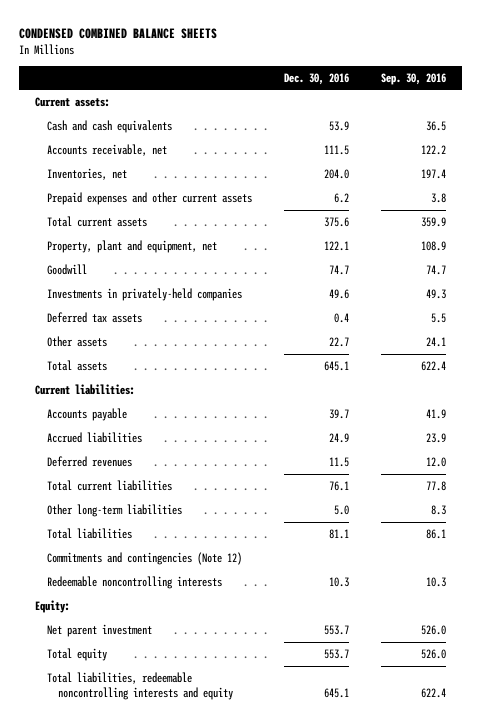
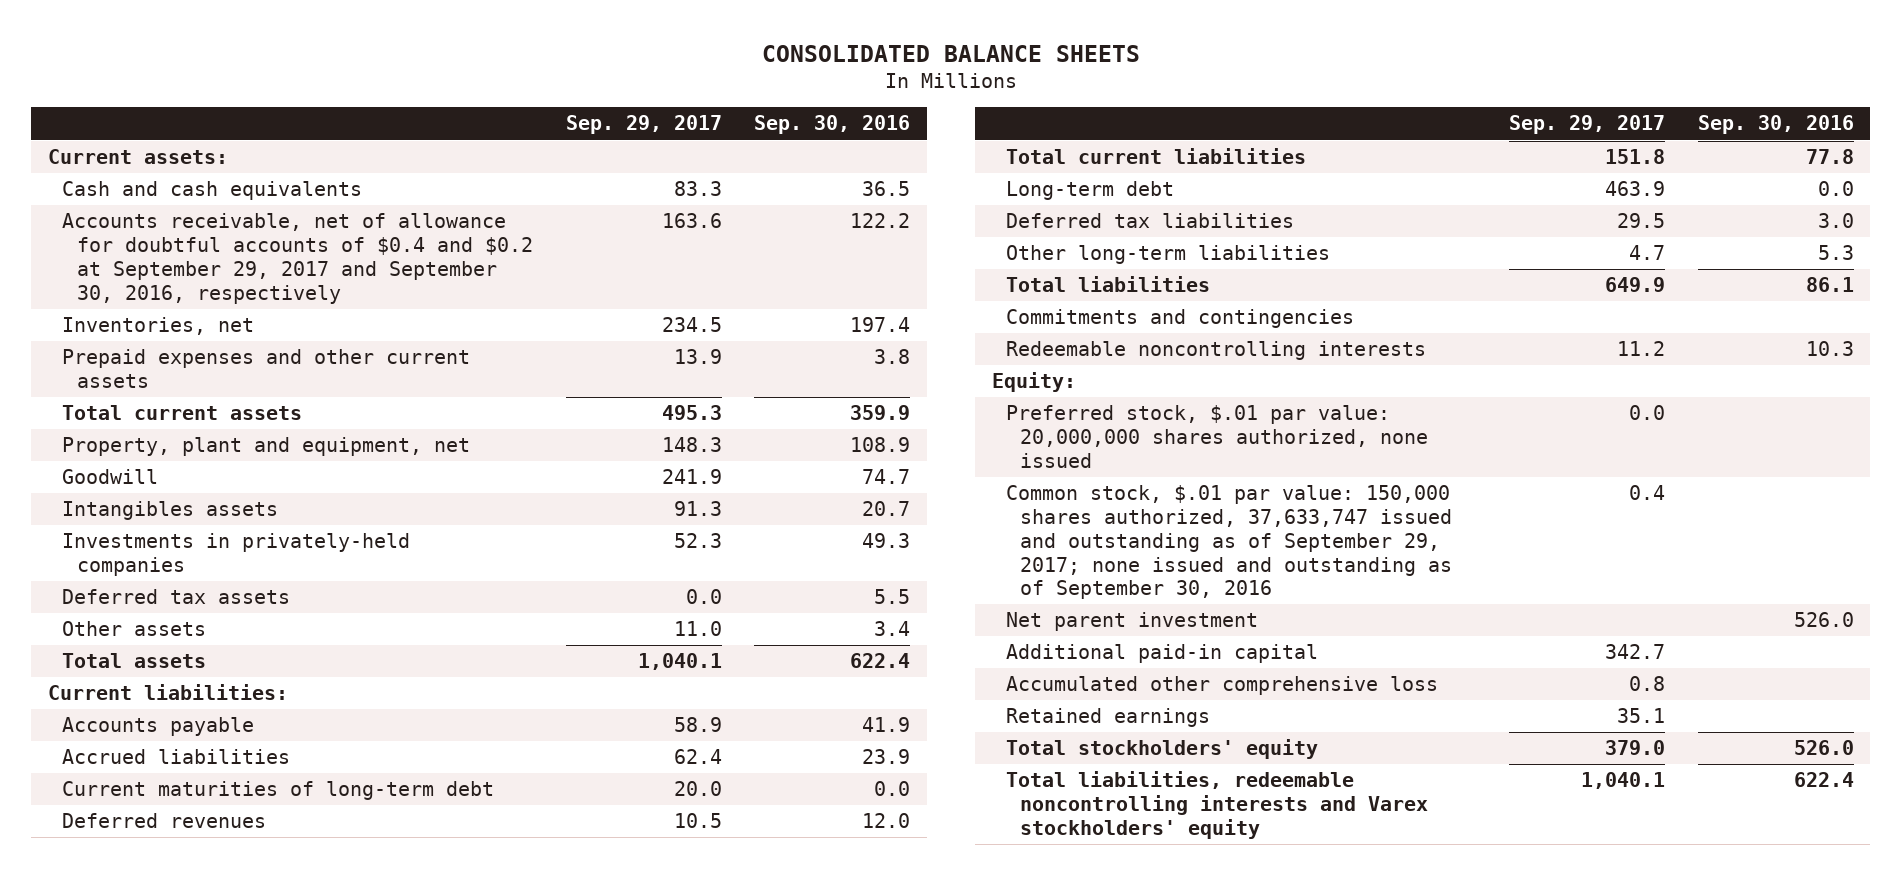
[19,27,218,39] CONDENSED COMBINED BALANCE SHEETS -> [761,44,1140,62] CONSOLIDATED BALANCE SHEETS
[283,72,349,85] Dec. 30, 2016 -> none
none -> [565,115,722,135] Sep. 29, 2017
[46,143,167,156] Accounts receivable, net -> [62,213,533,304] Accounts receivable, net of allowance for doubtful accounts of $0.4 and $0.2 at September 29, 2017 and September 30, 2016, respectively
none -> [62,501,279,521] Intangibles assets
[425,336,446,347] 24.1 -> [874,621,911,637] 3.4
none -> [62,781,495,801] Current maturities of long-term debt
none -> [1005,181,1174,201] Long-term debt
none -> [1005,213,1294,229] Deferred tax liabilities
[430,504,446,515] 8.3 -> [1817,245,1854,261] 5.3
[46,551,242,565] Commitments and contingencies (Note 12) -> [1005,309,1354,329] Commitments and contingencies
none -> [1005,405,1429,468] Preferred stock, $.01 par value: 20,000,000 shares authorized, none issued
none -> [1005,485,1453,600] Common stock, $.01 par value: 150,000 shares authorized, 37,633,747 issued and outstanding as of September 29, 2017; none issued and outstanding as of September 30, 2016
none -> [1005,644,1318,664] Additional paid-in capital
none -> [1005,676,1438,696] Accumulated other comprehensive loss
none -> [1005,708,1210,728] Retained earnings
[46,647,107,661] Total equity -> [1005,739,1318,760] Total stockholders' equity
[46,671,234,700] Total liabilities, redeemable noncontrolling interests and equity -> [1005,771,1429,839] Total liabilities, redeemable noncontrolling interests and Varex stockholders' equity

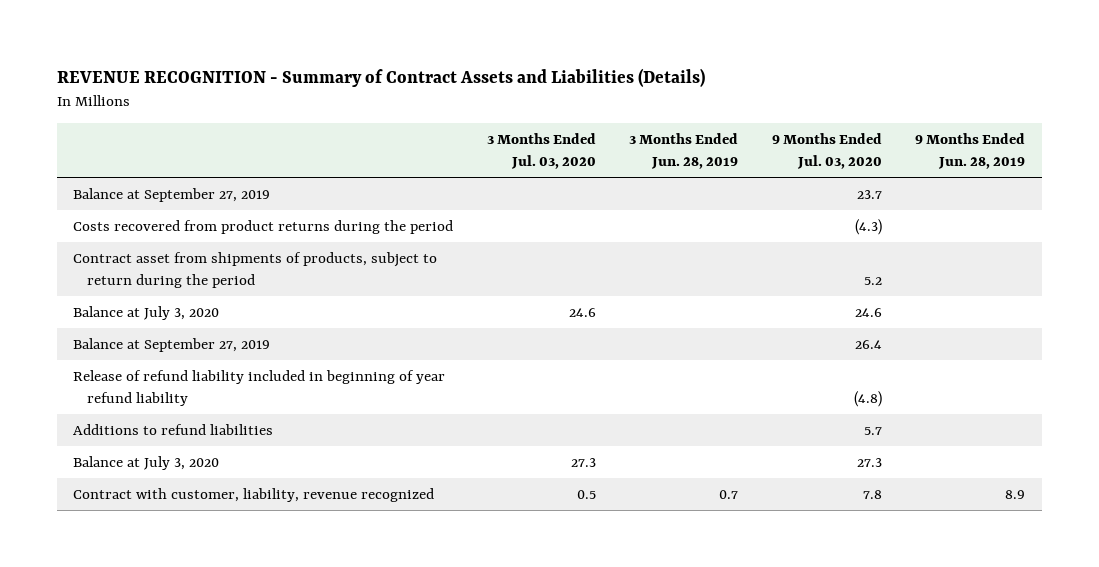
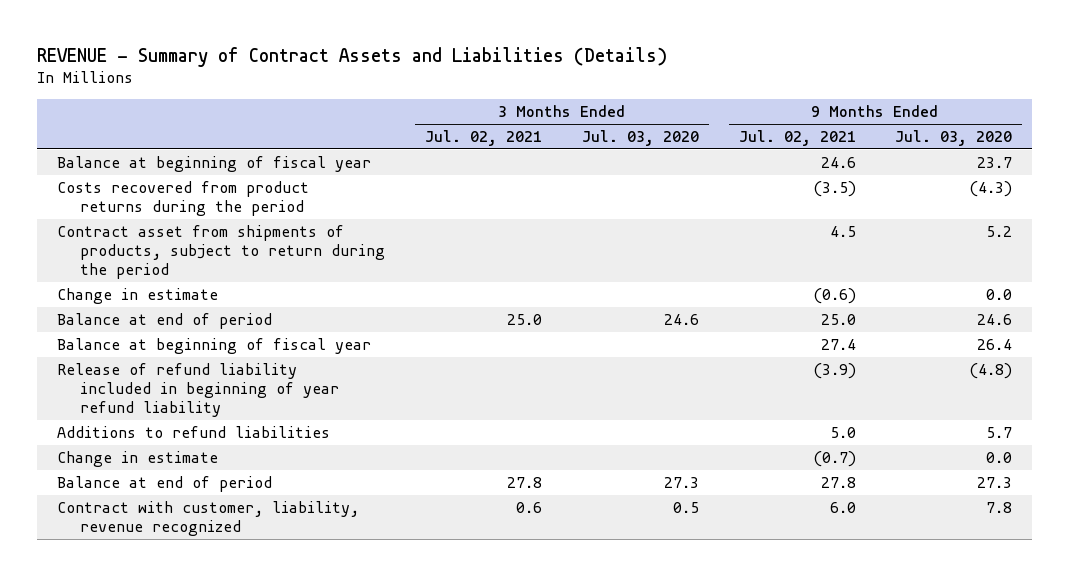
[56,68,705,88] REVENUE RECOGNITION - Summary of Contract Assets and Liabilities (Details) -> [36,46,667,67] REVENUE - Summary of Contract Assets and Liabilities (Details)
[629,133,739,170] 3 Months Ended Jun. 28, 2019 -> none
[915,133,1026,170] 9 Months Ended Jun. 28, 2019 -> none
none -> [425,130,543,147] Jul. 02, 2021
none -> [738,130,856,147] Jul. 02, 2021
[73,187,271,202] Balance at September 27, 2019 -> [56,155,371,172] Balance at beginning of fiscal year
none -> [56,287,218,304] Change in estimate
[73,305,220,320] Balance at July 3, 2020 -> [56,312,272,329] Balance at end of period
[73,337,271,352] Balance at September 27, 2019 -> [56,337,371,354] Balance at beginning of fiscal year
none -> [56,450,218,467] Change in estimate
[73,455,220,470] Balance at July 3, 2020 -> [56,475,272,492] Balance at end of period

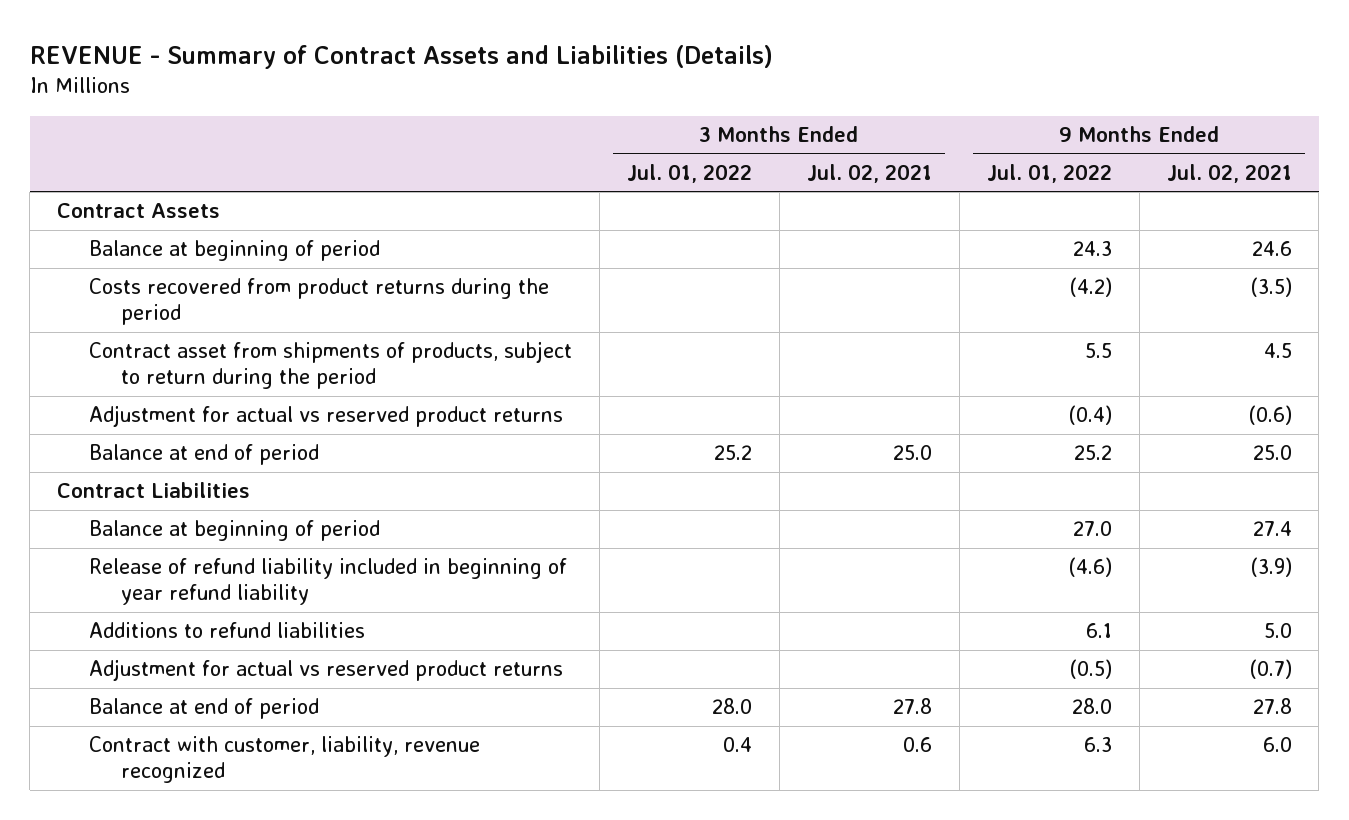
[581,130,699,147] Jul. 03, 2020 -> none
[895,130,1013,147] Jul. 03, 2020 -> none
none -> [626,163,752,183] Jul. 01, 2022
none -> [986,163,1112,183] Jul. 01, 2022
none -> [57,203,221,219] Contract Assets
[56,155,371,172] Balance at beginning of fiscal year -> [88,240,380,262] Balance at beginning of period
[56,287,218,304] Change in estimate -> [88,405,563,428] Adjustment for actual vs reserved product returns
none -> [57,482,251,499] Contract Liabilities
[56,337,371,354] Balance at beginning of fiscal year -> [88,520,380,542] Balance at beginning of period
[56,450,218,467] Change in estimate -> [88,659,563,682] Adjustment for actual vs reserved product returns

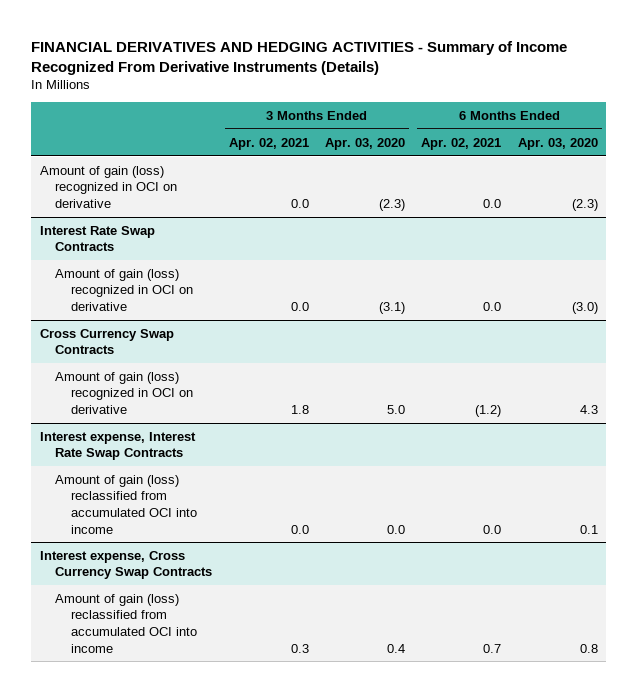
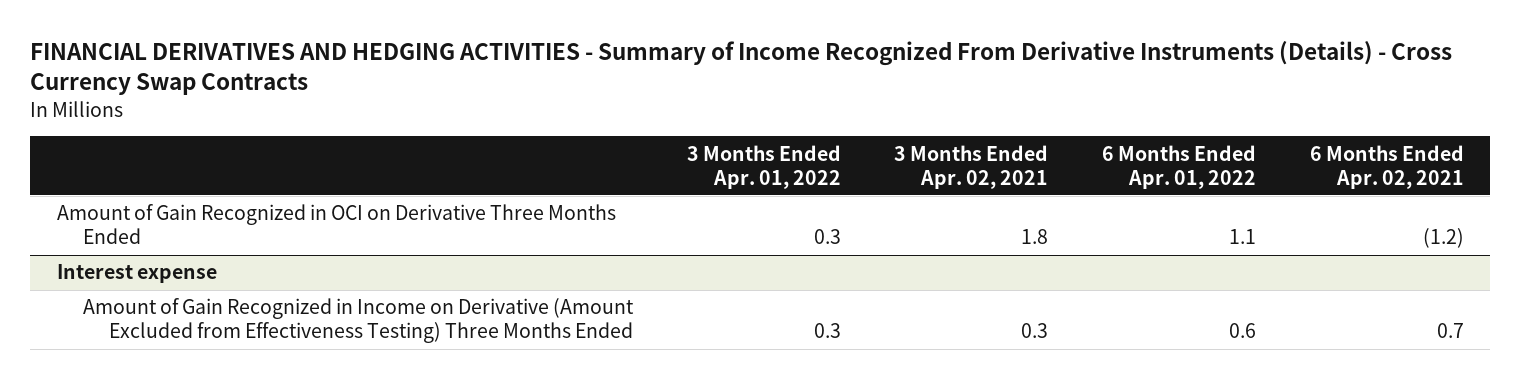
[31,40,568,75] FINANCIAL DERIVATIVES AND HEDGING ACTIVITIES - Summary of Income Recognized From Derivative Instruments (Details) -> [29,41,1452,96] FINANCIAL DERIVATIVES AND HEDGING ACTIVITIES - Summary of Income Recognized From Derivative Instruments (Details) - Cross Currency Swap Contracts
[325,137,406,150] Apr. 03, 2020 -> none
[517,137,598,150] Apr. 03, 2020 -> none
none -> [686,144,841,189] 3 Months Ended Apr. 01, 2022
none -> [1101,144,1256,189] 6 Months Ended Apr. 01, 2022
[39,225,155,252] Interest Rate Swap Contracts -> none
[55,268,194,311] Amount of gain (loss) recognized in OCI on derivative -> none
[55,371,194,414] Amount of gain (loss) recognized in OCI on derivative -> none
[39,431,196,461] Interest expense, Interest Rate Swap Contracts -> none
[39,550,213,580] Interest expense, Cross Currency Swap Contracts -> none
[55,593,198,653] Amount of gain (loss) reclassified from accumulated OCI into income -> none
[39,165,178,208] Amount of gain (loss) recognized in OCI on derivative -> [56,204,616,245] Amount of Gain Recognized in OCI on Derivative Three Months Ended
[290,198,309,208] 0.0 -> [1021,229,1049,245] 1.8
[483,198,502,208] 0.0 -> [1422,228,1464,249] (1.2)
[39,328,174,355] Cross Currency Swap Contracts -> [56,264,217,284] Interest expense
[55,474,198,534] Amount of gain (loss) reclassified from accumulated OCI into income -> [82,298,634,344] Amount of Gain Recognized in Income on Derivative (Amount Excluded from Effectiveness Testing) Three Months Ended
[290,524,309,534] 0.0 -> [1021,323,1049,339] 0.3
[483,524,502,534] 0.0 -> [1436,323,1464,339] 0.7

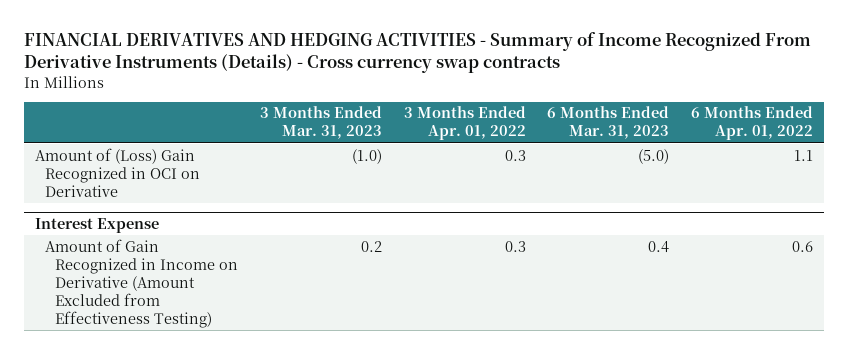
[29,41,1452,96] FINANCIAL DERIVATIVES AND HEDGING ACTIVITIES - Summary of Income Recognized From Derivative Instruments (Details) - Cross Currency Swap Contracts -> [23,32,811,74] FINANCIAL DERIVATIVES AND HEDGING ACTIVITIES - Summary of Income Recognized From Derivative Instruments (Details) - Cross currency swap contracts
[894,144,1049,189] 3 Months Ended Apr. 02, 2021 -> none
[1309,144,1464,189] 6 Months Ended Apr. 02, 2021 -> none
none -> [259,106,382,140] 3 Months Ended Mar. 31, 2023
none -> [547,106,670,140] 6 Months Ended Mar. 31, 2023
[56,204,616,245] Amount of Gain Recognized in OCI on Derivative Three Months Ended -> [34,147,200,197] Amount of (Loss) Gain Recognized in OCI on Derivative
[56,264,217,284] Interest expense -> [34,217,159,233] Interest Expense
[82,298,634,344] Amount of Gain Recognized in Income on Derivative (Amount Excluded from Effectiveness Testing) Three Months Ended -> [44,238,239,328] Amount of Gain Recognized in Income on Derivative (Amount Excluded from Effectiveness Testing)

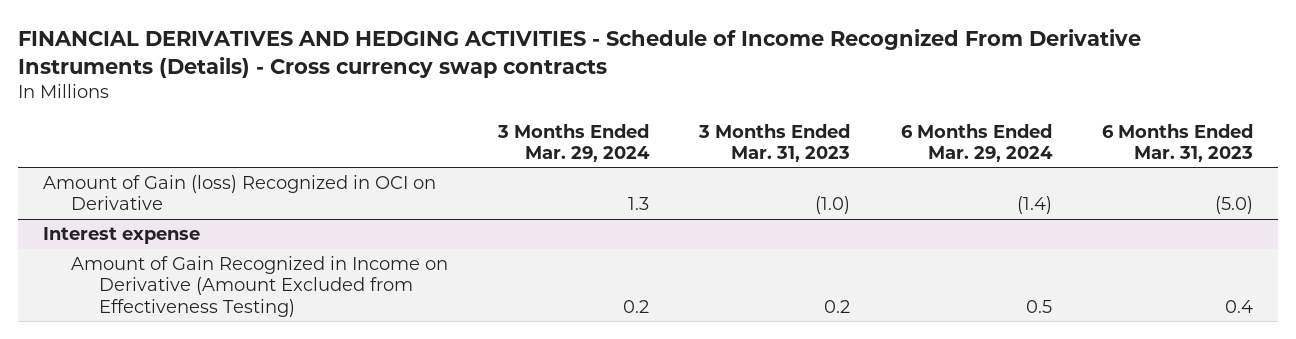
[23,32,811,74] FINANCIAL DERIVATIVES AND HEDGING ACTIVITIES - Summary of Income Recognized From Derivative Instruments (Details) - Cross currency swap contracts -> [17,28,1141,78] FINANCIAL DERIVATIVES AND HEDGING ACTIVITIES - Schedule of Income Recognized From Derivative Instruments (Details) - Cross currency swap contracts
[403,106,526,141] 3 Months Ended Apr. 01, 2022 -> none
[691,106,814,141] 6 Months Ended Apr. 01, 2022 -> none
none -> [497,123,651,162] 3 Months Ended Mar. 29, 2024
none -> [900,123,1053,162] 6 Months Ended Mar. 29, 2024
[34,147,200,197] Amount of (Loss) Gain Recognized in OCI on Derivative -> [42,175,436,211] Amount of Gain (loss) Recognized in OCI on Derivative
[34,217,159,233] Interest Expense -> [42,227,200,245] Interest expense

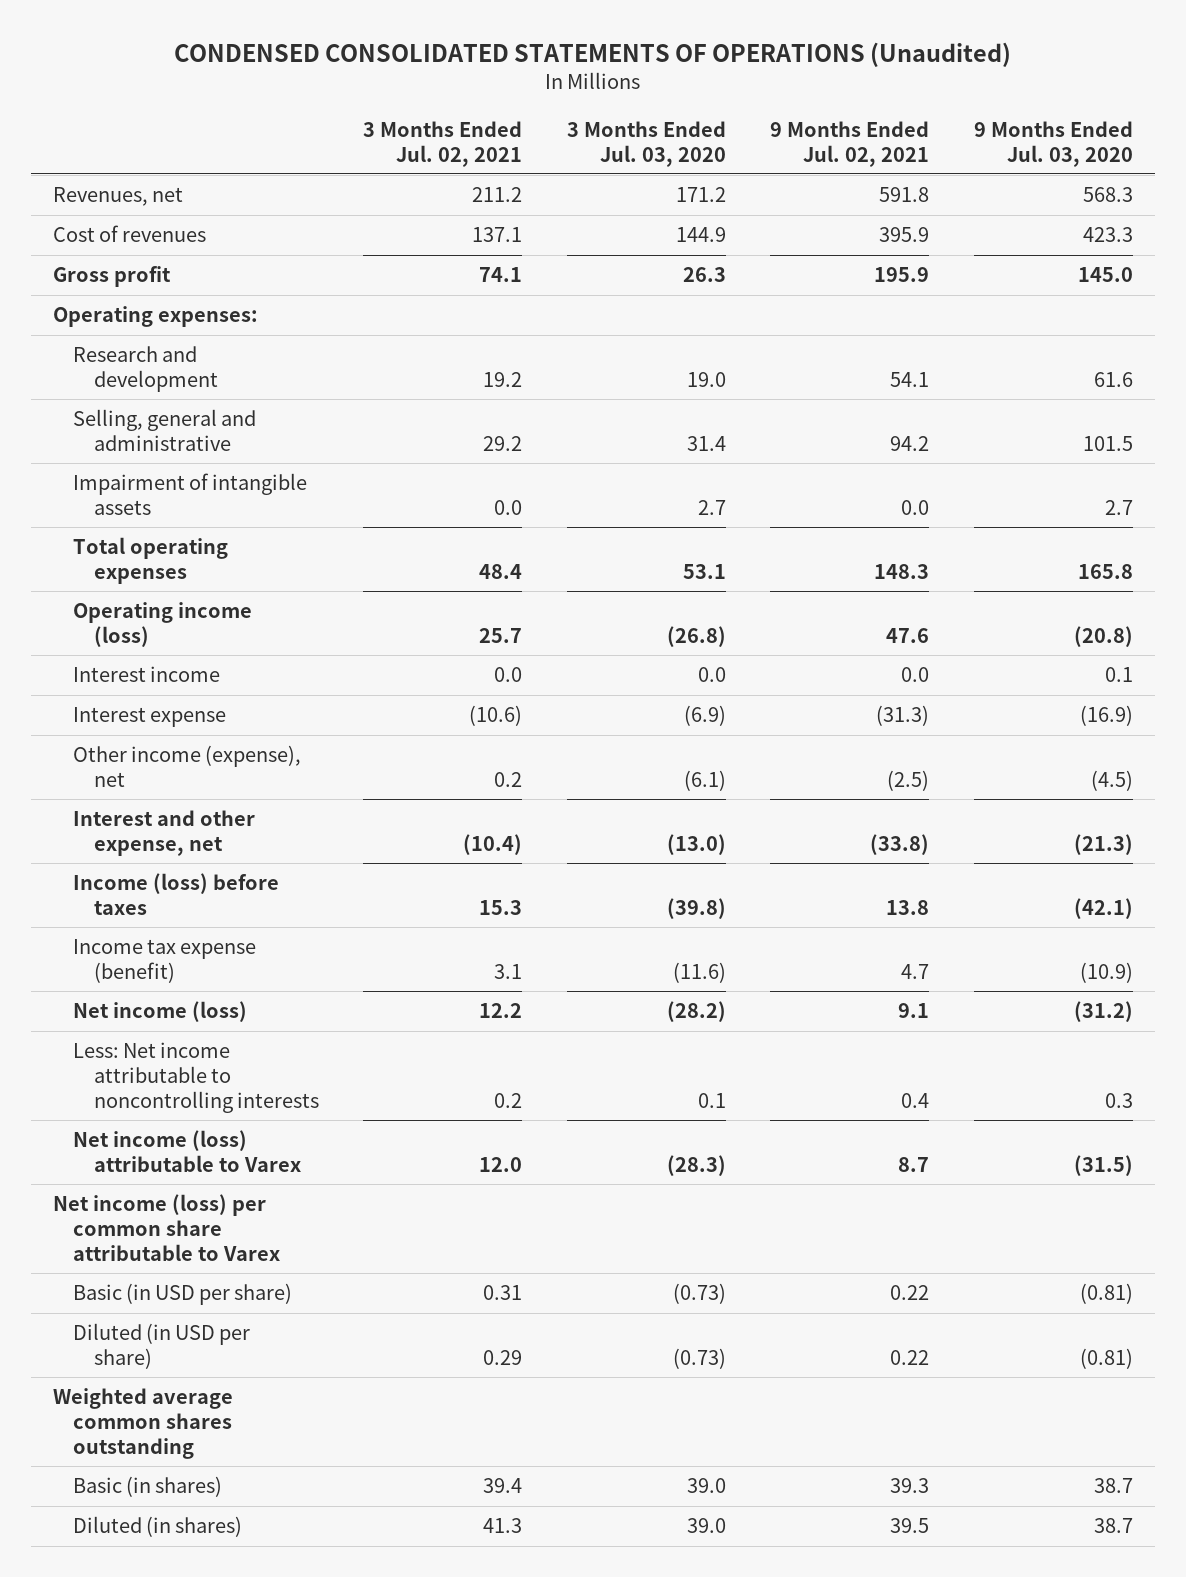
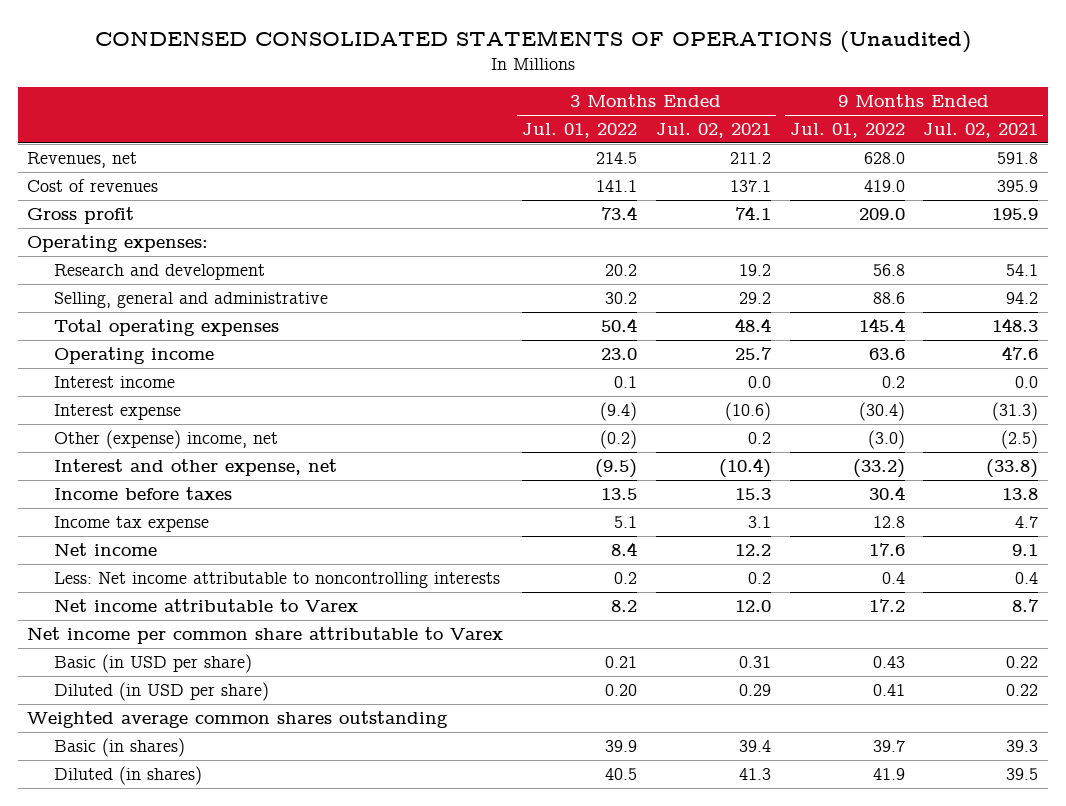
[566,120,726,167] 3 Months Ended Jul. 03, 2020 -> none
[973,120,1133,167] 9 Months Ended Jul. 03, 2020 -> none
none -> [522,123,638,139] Jul. 01, 2022
none -> [789,123,905,139] Jul. 01, 2022
[73,473,308,515] Impairment of intangible assets -> none
[73,602,253,647] Operating income (loss) -> [53,347,214,365] Operating income
[73,745,302,787] Other income (expense), net -> [53,430,278,450] Other (expense) income, net
[73,873,280,915] Income (loss) before taxes -> [53,487,232,501] Income before taxes
[73,939,257,983] Income tax expense (benefit) -> [53,516,209,533] Income tax expense
[73,1001,248,1023] Net income (loss) -> [53,543,157,557] Net income
[73,1130,301,1172] Net income (loss) attributable to Varex -> [53,599,358,613] Net income attributable to Varex
[52,1194,281,1261] Net income (loss) per common share attributable to Varex -> [27,627,504,645] Net income per common share attributable to Varex

